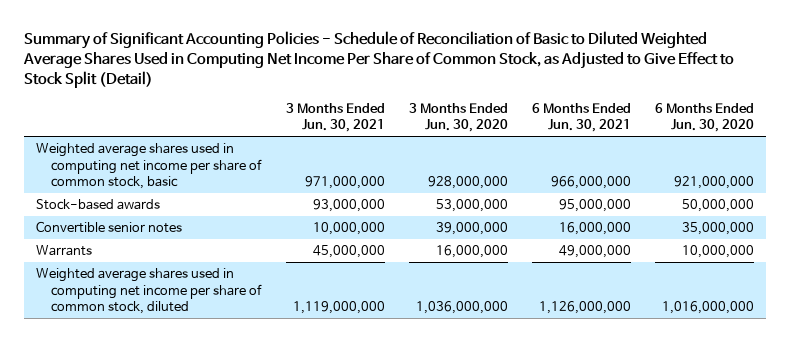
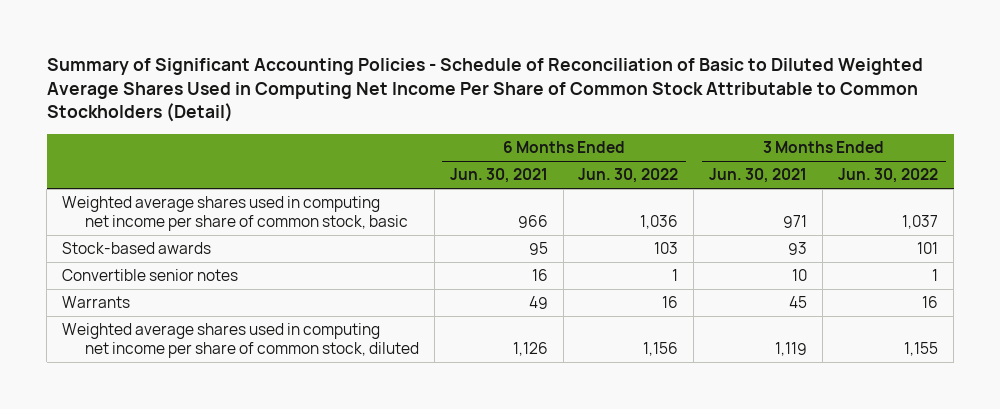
[23,31,735,89] Summary of Significant Accounting Policies - Schedule of Reconciliation of Basic to Diluted Weighted Average Shares Used in Computing Net Income Per Share of Common Stock, as Adjusted to Give Effect to Stock Split (Detail) -> [46,57,923,123] Summary of Significant Accounting Policies - Schedule of Reconciliation of Basic to Diluted Weighted Average Shares Used in Computing Net Income Per Share of Common Stock Attributable to Common Stockholders (Detail)
[408,103,508,133] 3 Months Ended Jun. 30, 2020 -> none
[654,103,754,133] 6 Months Ended Jun. 30, 2020 -> none
none -> [578,168,679,184] Jun. 30, 2022
none -> [838,168,939,184] Jun. 30, 2022
[304,176,385,190] 971,000,000 -> [783,214,808,228] 971
[550,176,631,190] 966,000,000 -> [517,214,548,228] 966
[312,199,385,213] 93,000,000 -> [788,242,808,256] 93
[558,199,631,213] 95,000,000 -> [528,242,548,256] 95
[312,222,385,236] 10,000,000 -> [792,269,808,282] 10
[558,222,631,236] 16,000,000 -> [531,269,548,282] 16
[312,245,385,259] 45,000,000 -> [789,296,808,309] 45
[558,245,631,259] 49,000,000 -> [528,296,548,310] 49
[292,301,385,315] 1,119,000,000 -> [775,341,808,356] 1,119
[538,301,631,315] 1,126,000,000 -> [512,341,548,356] 1,126

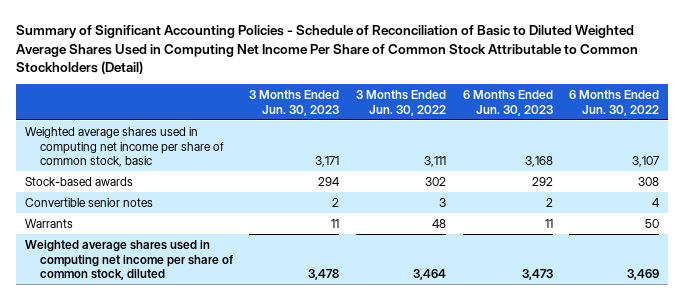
[449,168,548,184] Jun. 30, 2021 -> none
[709,168,808,184] Jun. 30, 2021 -> none
none -> [249,90,340,116] 3 Months Ended Jun. 30, 2023
none -> [462,90,553,116] 6 Months Ended Jun. 30, 2023
[640,214,679,229] 1,036 -> [632,156,660,168] 3,107
[902,214,939,229] 1,037 -> [423,156,446,168] 3,111
[654,242,679,255] 103 -> [638,176,660,186] 308
[917,242,939,255] 101 -> [424,176,446,186] 302
[672,269,679,282] 1 -> [652,197,661,207] 4
[932,269,939,282] 1 -> [438,197,446,207] 3
[662,296,679,309] 16 -> [645,218,660,228] 50
[922,296,939,309] 16 -> [431,218,446,228] 48
[643,341,679,356] 1,156 -> [627,269,660,281] 3,469
[904,341,939,356] 1,155 -> [412,269,446,281] 3,464

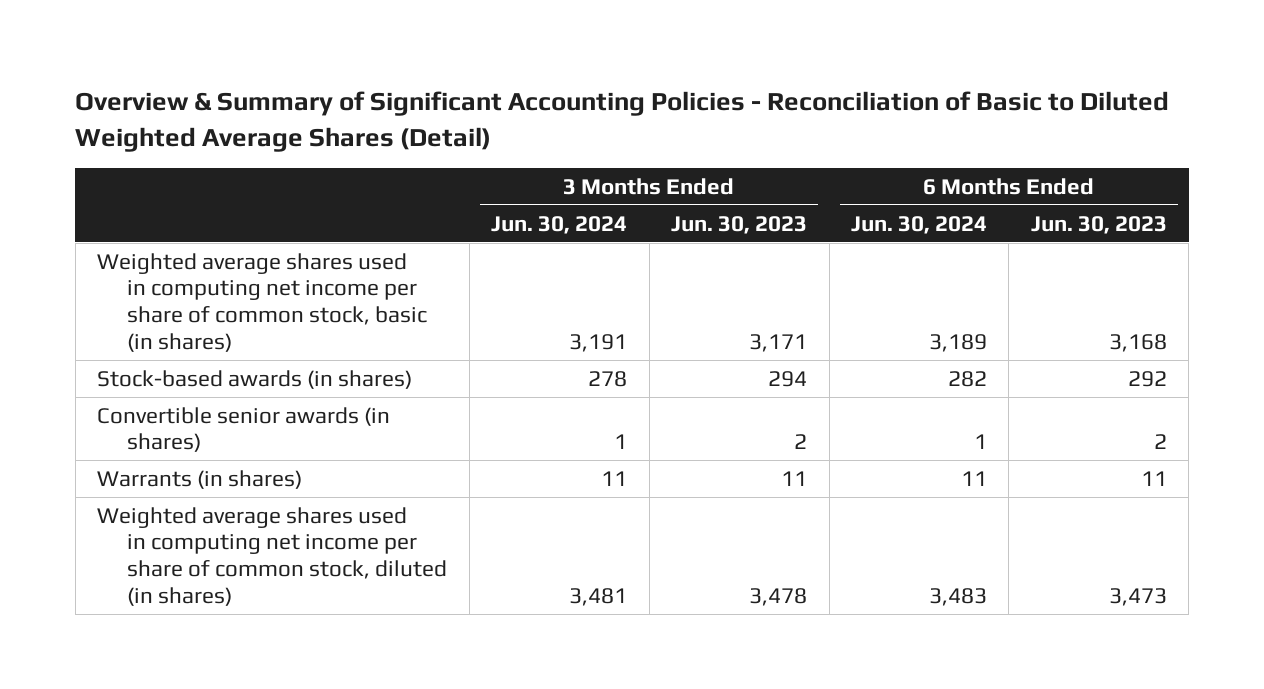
[16,25,639,75] Summary of Significant Accounting Policies - Schedule of Reconciliation of Basic to Diluted Weighted Average Shares Used in Computing Net Income Per Share of Common Stock Attributable to Common Stockholders (Detail) -> [75,91,1170,152] Overview & Summary of Significant Accounting Policies - Reconciliation of Basic to Diluted Weighted Average Shares (Detail)
[355,90,446,116] 3 Months Ended Jun. 30, 2022 -> none
[569,90,660,116] 6 Months Ended Jun. 30, 2022 -> none
none -> [491,215,628,234] Jun. 30, 2024
none -> [851,215,988,234] Jun. 30, 2024
[24,126,224,168] Weighted average shares used in computing net income per share of common stock, basic -> [97,252,428,352] Weighted average shares used in computing net income per share of common stock, basic (in shares)
[24,176,133,186] Stock-based awards -> [97,369,413,389] Stock-based awards (in shares)
[24,197,153,207] Convertible senior notes -> [97,406,391,453] Convertible senior awards (in shares)
[24,218,73,228] Warrants -> [97,469,303,489] Warrants (in shares)
[24,239,233,281] Weighted average shares used in computing net income per share of common stock, diluted -> [97,506,448,606] Weighted average shares used in computing net income per share of common stock, diluted (in shares)

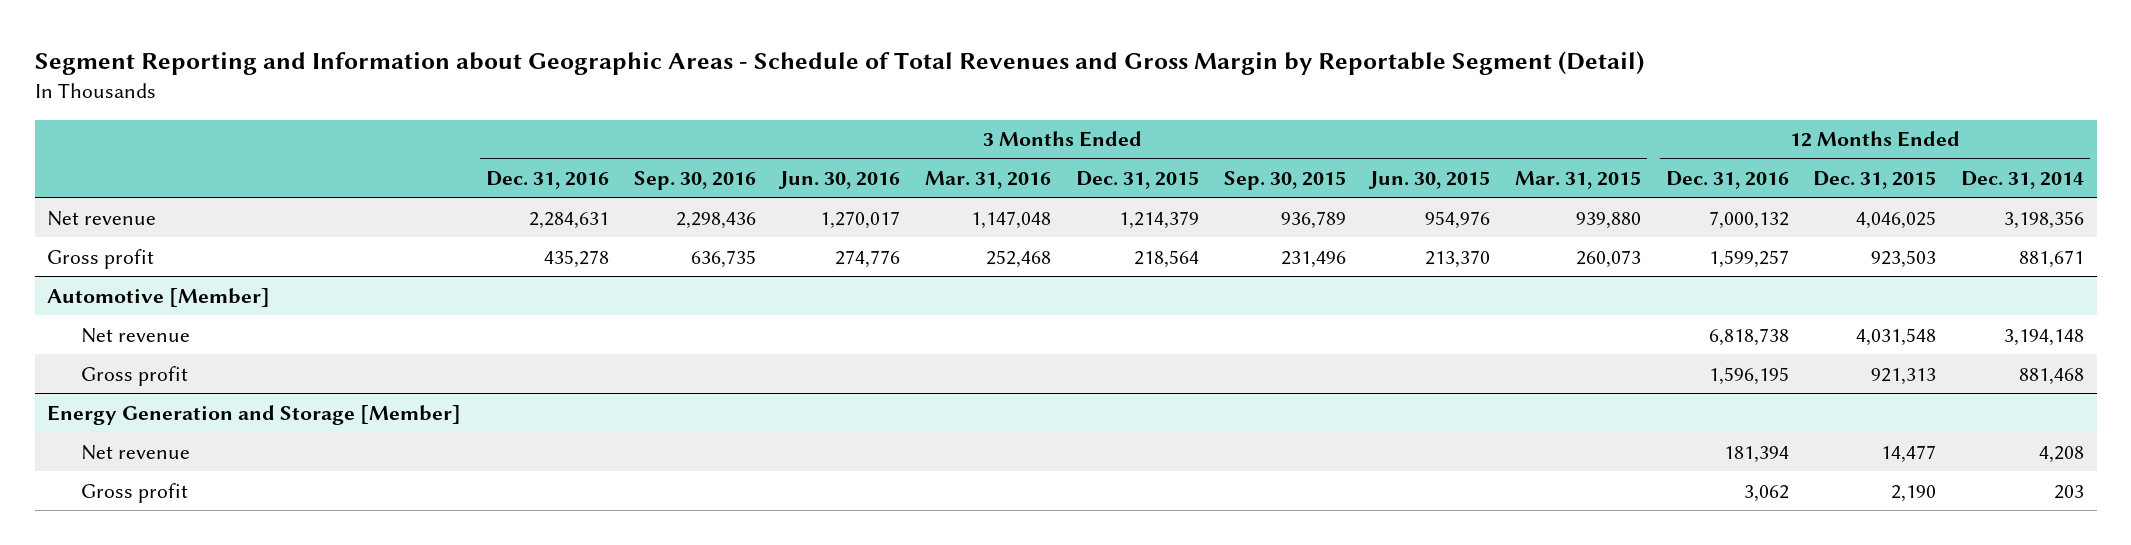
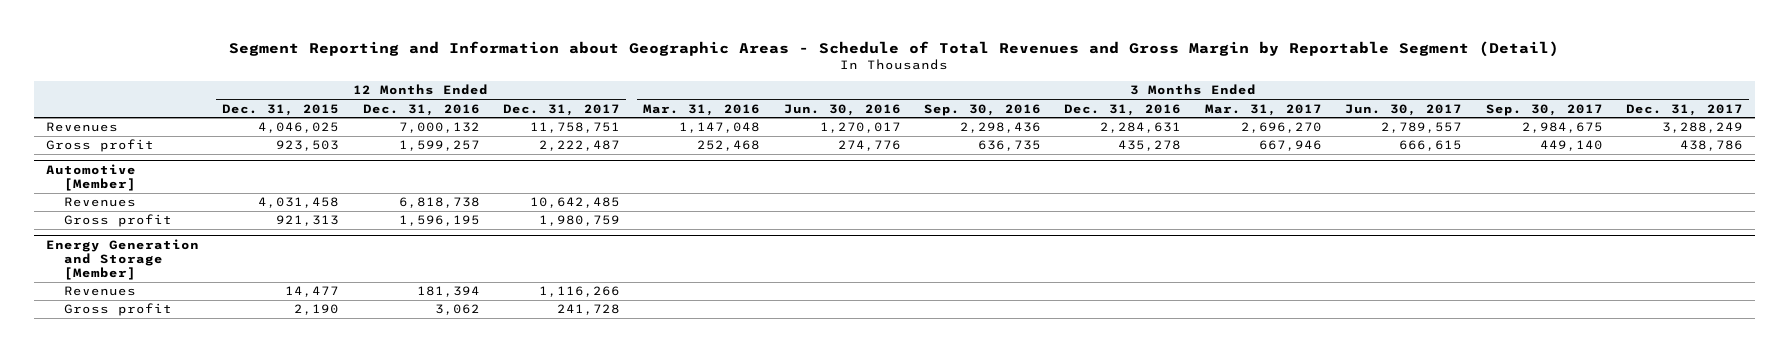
[1075,171,1199,190] Dec. 31, 2015 -> none
[1223,171,1346,191] Sep. 30, 2015 -> none
[1368,171,1491,190] Jun. 30, 2015 -> none
[1514,171,1641,190] Mar. 31, 2015 -> none
[1961,171,2085,190] Dec. 31, 2014 -> none
none -> [502,103,620,116] Dec. 31, 2017
none -> [1204,103,1322,116] Mar. 31, 2017
none -> [1345,103,1463,116] Jun. 30, 2017
none -> [1485,103,1603,116] Sep. 30, 2017
none -> [1626,103,1744,116] Dec. 31, 2017
[47,210,157,226] Net revenue -> [45,122,118,133] Revenues
[81,327,191,343] Net revenue -> none
none -> [63,197,136,208] Revenues
[81,444,191,460] Net revenue -> [63,286,136,297] Revenues

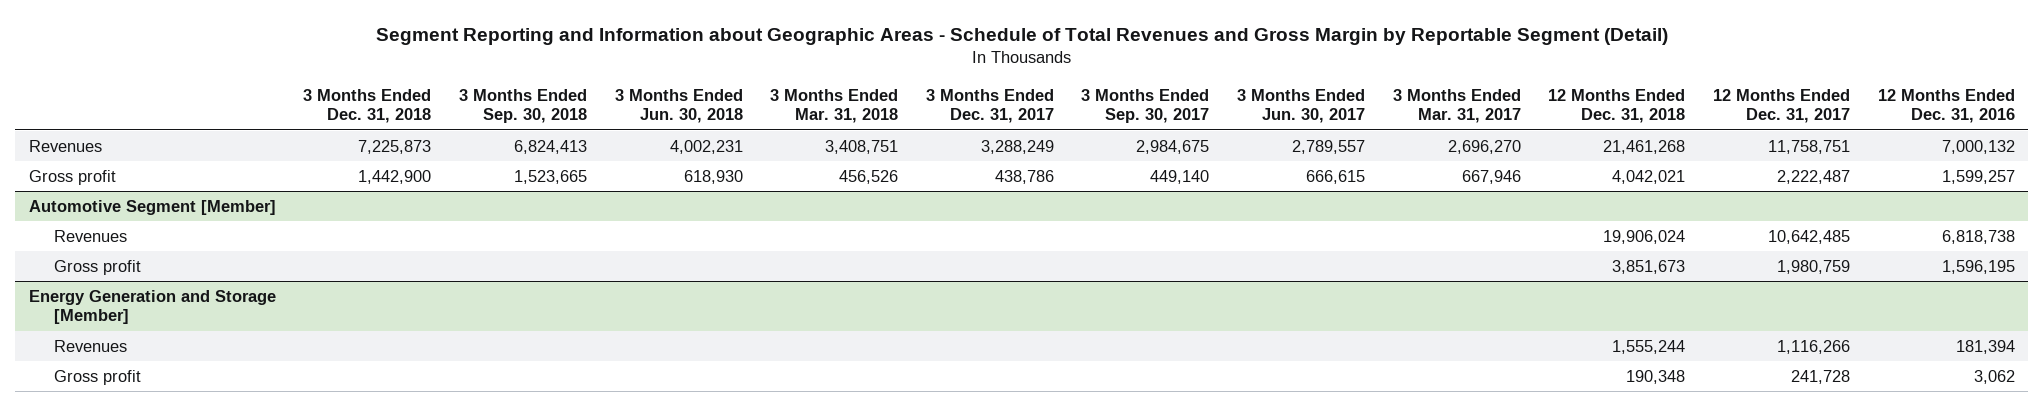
[222,103,340,116] Dec. 31, 2015 -> none
[643,103,761,116] Mar. 31, 2016 -> none
[783,103,901,116] Jun. 30, 2016 -> none
[924,103,1042,116] Sep. 30, 2016 -> none
[1064,103,1182,116] Dec. 31, 2016 -> none
none -> [303,88,432,124] 3 Months Ended Dec. 31, 2018
none -> [458,88,587,124] 3 Months Ended Sep. 30, 2018
none -> [614,88,743,124] 3 Months Ended Jun. 30, 2018
none -> [770,88,899,124] 3 Months Ended Mar. 31, 2018
none -> [1548,88,1686,124] 12 Months Ended Dec. 31, 2018
[45,164,136,192] Automotive [Member] -> [28,199,276,215] Automotive Segment [Member]

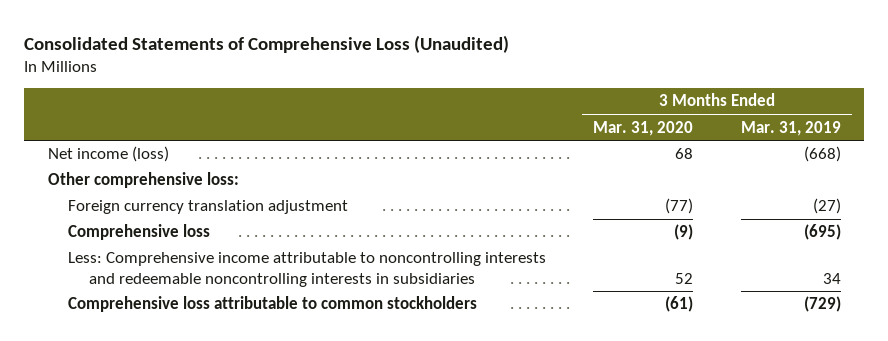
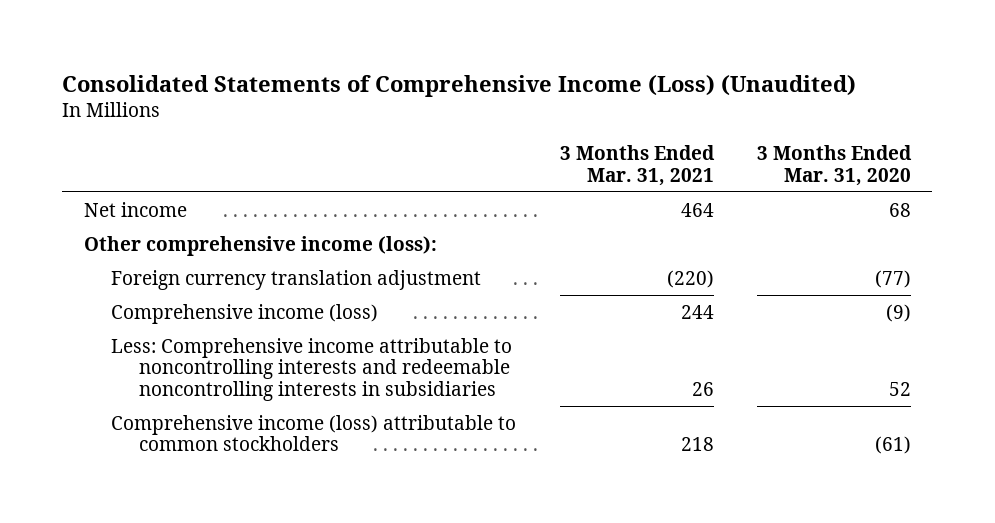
[24,34,510,53] Consolidated Statements of Comprehensive Loss (Unaudited) -> [62,74,857,97] Consolidated Statements of Comprehensive Income (Loss) (Unaudited)
[740,120,841,136] Mar. 31, 2019 -> none
none -> [559,144,715,186] 3 Months Ended Mar. 31, 2021
[47,146,169,163] Net income (loss) -> [83,201,187,217] Net income
[47,172,239,189] Other comprehensive loss: -> [83,235,437,256] Other comprehensive income (loss):
[68,224,211,241] Comprehensive loss -> [111,303,379,324] Comprehensive income (loss)
[68,296,478,313] Comprehensive loss attributable to common stockholders -> [111,414,517,452] Comprehensive income (loss) attributable to common stockholders

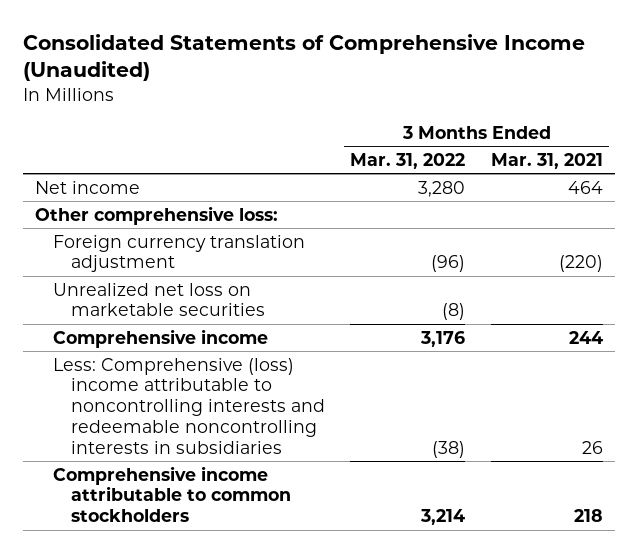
[62,74,857,97] Consolidated Statements of Comprehensive Income (Loss) (Unaudited) -> [22,34,585,82] Consolidated Statements of Comprehensive Income (Unaudited)
[756,144,912,186] 3 Months Ended Mar. 31, 2020 -> none
none -> [350,152,466,169] Mar. 31, 2022
[83,235,437,256] Other comprehensive income (loss): -> [35,205,279,225] Other comprehensive loss:
none -> [53,282,266,317] Unrealized net loss on marketable securities
[111,303,379,324] Comprehensive income (loss) -> [53,328,269,348] Comprehensive income
[111,337,513,402] Less: Comprehensive income attributable to noncontrolling interests and redeemable noncontrolling interests in subsidiaries -> [53,357,326,454] Less: Comprehensive (loss) income attributable to noncontrolling interests and redeemable noncontrolling interests in subsidiaries
[111,414,517,452] Comprehensive income (loss) attributable to common stockholders -> [53,465,292,523] Comprehensive income attributable to common stockholders

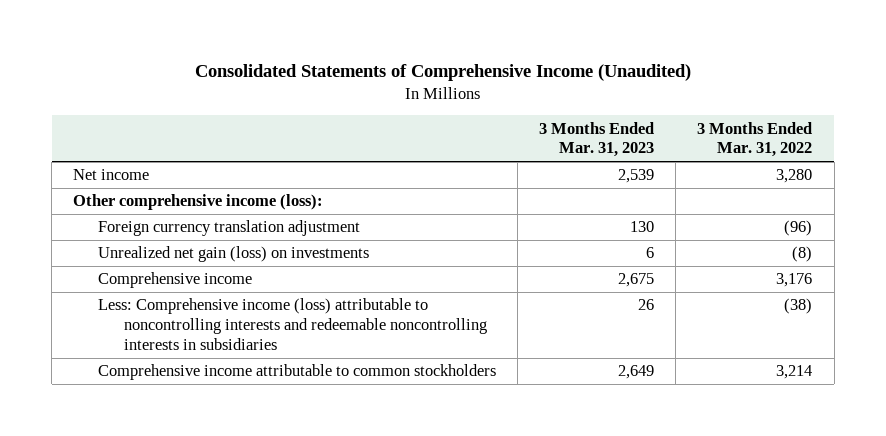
[490,152,603,169] Mar. 31, 2021 -> none
none -> [539,121,655,158] 3 Months Ended Mar. 31, 2023
[35,205,279,225] Other comprehensive loss: -> [73,194,324,211] Other comprehensive income (loss):
[53,282,266,317] Unrealized net loss on marketable securities -> [98,246,370,263] Unrealized net gain (loss) on investments
[53,357,326,454] Less: Comprehensive (loss) income attributable to noncontrolling interests and redeemable noncontrolling interests in subsidiaries -> [98,298,487,351] Less: Comprehensive income (loss) attributable to noncontrolling interests and redeemable noncontrolling interests in subsidiaries

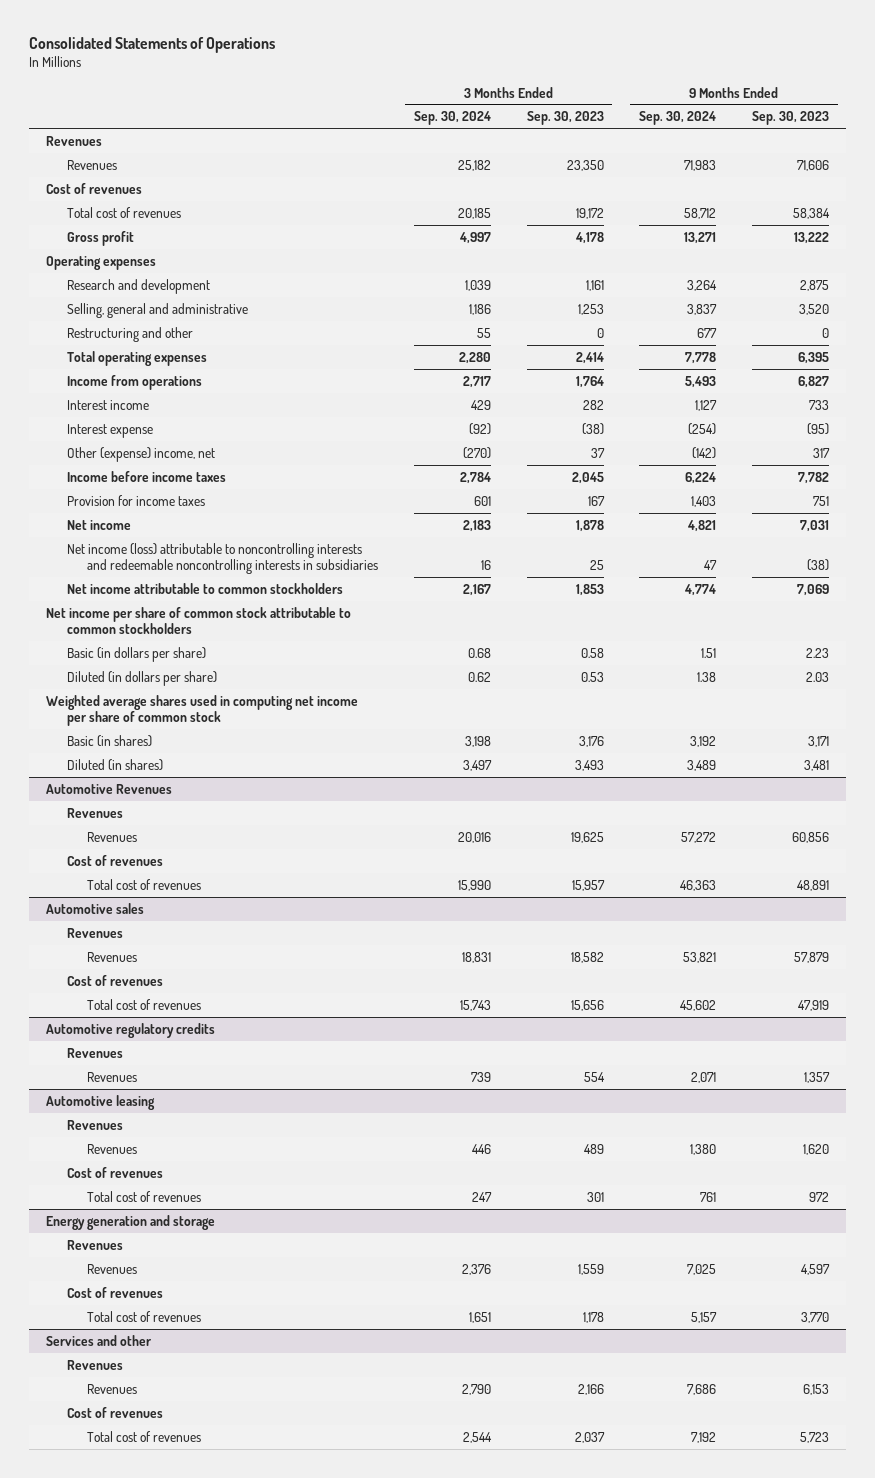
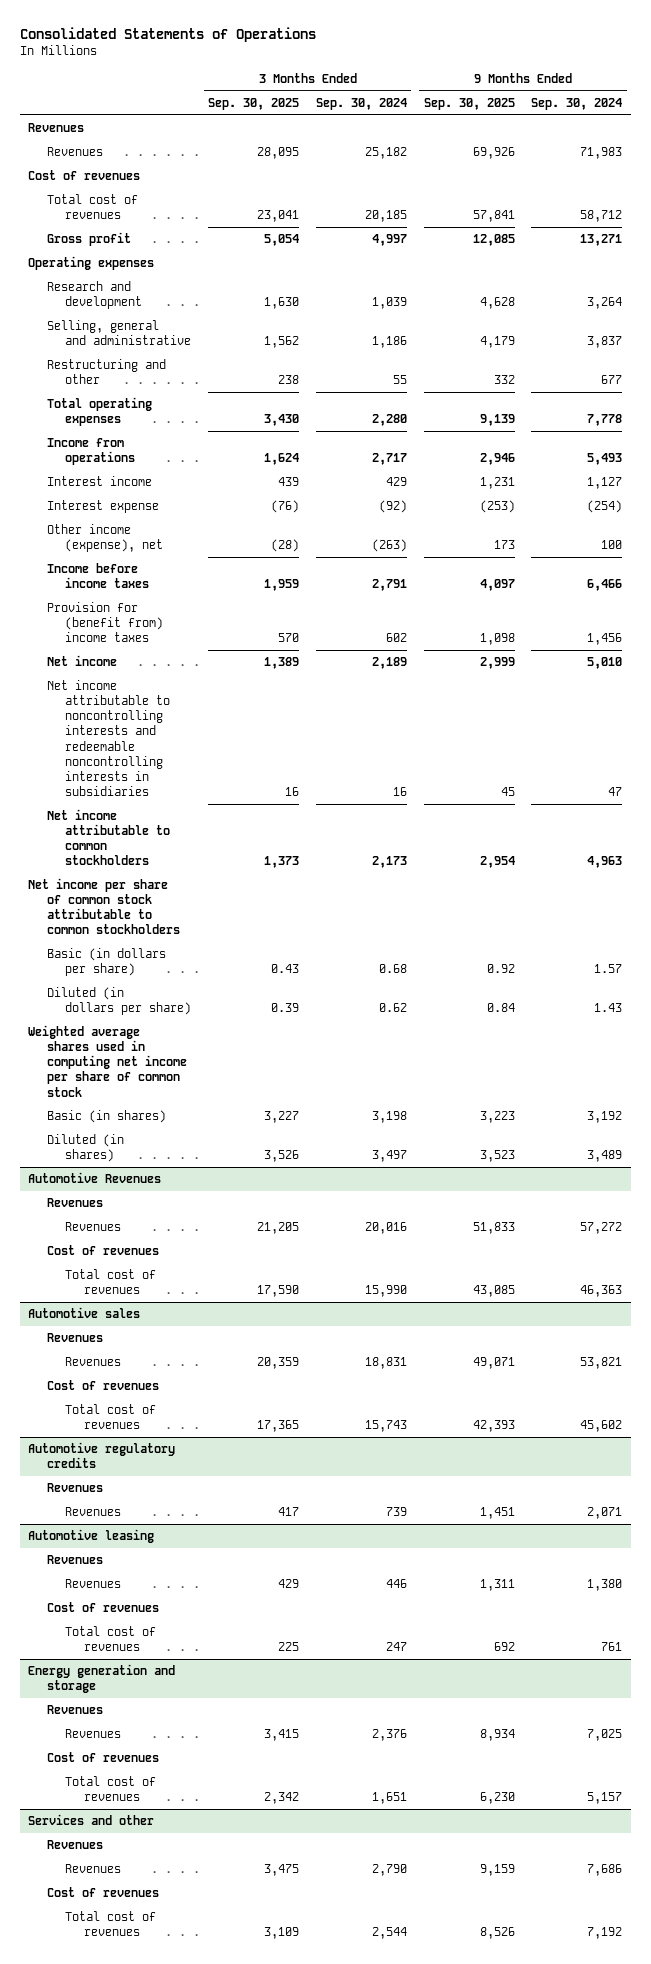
[526,111,604,126] Sep. 30, 2023 -> none
[751,111,829,126] Sep. 30, 2023 -> none
none -> [208,97,300,110] Sep. 30, 2025
none -> [423,97,515,110] Sep. 30, 2025
[66,446,215,462] Other (expense) income, net -> [46,524,164,553] Other income (expense), net
[462,446,491,459] (270) -> [371,539,407,553] (263)
[692,446,717,459] (142) -> [601,540,623,550] 100
[459,471,491,484] 2,784 -> [371,579,407,592] 2,791
[685,471,717,484] 6,224 -> [587,579,623,592] 6,466
[66,494,205,506] Provision for income taxes -> [46,602,164,643] Provision for (benefit from) income taxes
[473,495,491,506] 601 -> [385,633,407,643] 602
[691,495,717,507] 1,403 -> [587,633,623,646] 1,456
[462,519,491,532] 2,183 -> [371,657,407,670] 2,189
[687,519,717,532] 4,821 -> [587,657,623,670] 5,010
[66,542,379,574] Net income (loss) attributable to noncontrolling interests and redeemable noncontrolling interests in subsidiaries -> [46,680,171,796] Net income attributable to noncontrolling interests and redeemable noncontrolling interests in subsidiaries
[462,583,491,596] 2,167 -> [371,856,407,869] 2,173
[684,583,717,596] 4,774 -> [587,856,623,869] 4,963
[701,647,717,658] 1.51 -> [594,964,623,974] 1.57
[697,671,717,682] 1.38 -> [594,1003,623,1013] 1.43

